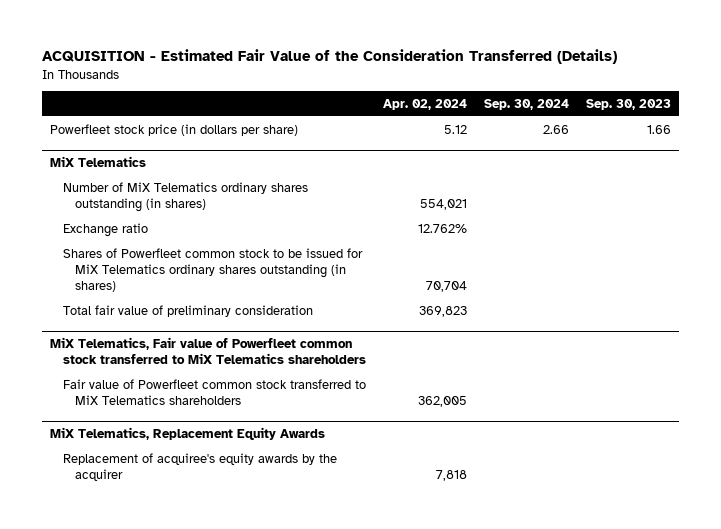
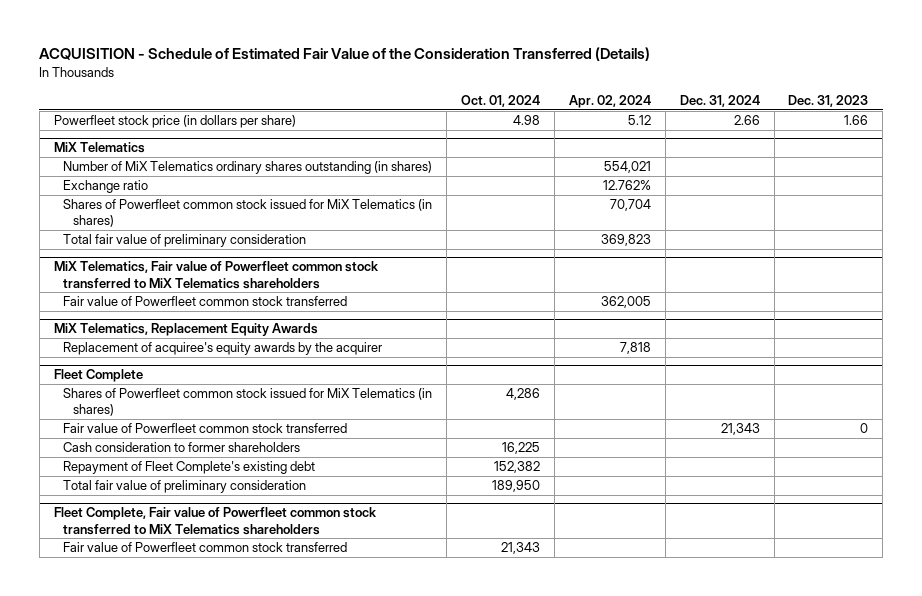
[41,49,617,65] ACQUISITION - Estimated Fair Value of the Consideration Transferred (Details) -> [39,47,651,62] ACQUISITION - Schedule of Estimated Fair Value of the Consideration Transferred (Details)
[483,98,569,110] Sep. 30, 2024 -> none
[585,98,671,110] Sep. 30, 2023 -> none
none -> [461,94,541,107] Oct. 01, 2024
none -> [679,94,760,107] Dec. 31, 2024
none -> [788,94,869,107] Dec. 31, 2023
[62,247,363,293] Shares of Powerfleet common stock to be issued for MiX Telematics ordinary shares outstanding (in shares) -> [63,199,433,228] Shares of Powerfleet common stock issued for MiX Telematics (in shares)
[62,378,366,405] Fair value of Powerfleet common stock transferred to MiX Telematics shareholders -> [63,296,348,307] Fair value of Powerfleet common stock transferred
none -> [53,369,143,383] Fleet Complete
none -> [63,388,433,417] Shares of Powerfleet common stock issued for MiX Telematics (in shares)
none -> [63,423,348,434] Fair value of Powerfleet common stock transferred
none -> [63,442,301,453] Cash consideration to former shareholders
none -> [63,461,316,475] Repayment of Fleet Complete's existing debt
none -> [63,480,307,494] Total fair value of preliminary consideration
none -> [53,507,377,535] Fleet Complete, Fair value of Powerfleet common stock transferred to MiX Telematics shareholders
none -> [63,542,348,553] Fair value of Powerfleet common stock transferred

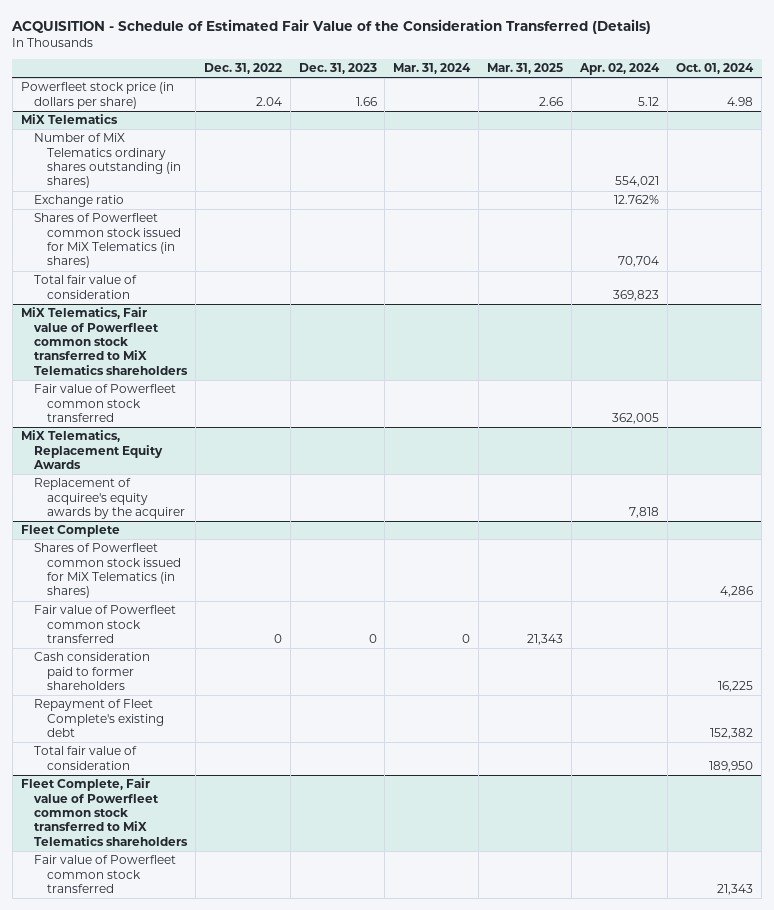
[679,94,760,107] Dec. 31, 2024 -> none
none -> [203,63,282,75] Dec. 31, 2022
none -> [393,63,472,75] Mar. 31, 2024
none -> [487,63,564,75] Mar. 31, 2025
[63,234,307,248] Total fair value of preliminary consideration -> [33,275,137,299] Total fair value of consideration
[63,442,301,453] Cash consideration to former shareholders -> [33,652,150,691] Cash consideration paid to former shareholders
[63,480,307,494] Total fair value of preliminary consideration -> [33,746,137,770] Total fair value of consideration

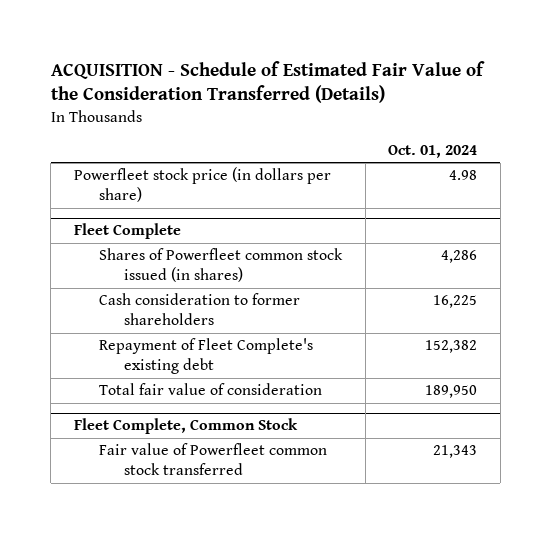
[203,63,282,75] Dec. 31, 2022 -> none
[298,63,377,75] Dec. 31, 2023 -> none
[393,63,472,75] Mar. 31, 2024 -> none
[487,63,564,75] Mar. 31, 2025 -> none
[579,63,661,76] Apr. 02, 2024 -> none
[20,114,118,125] MiX Telematics -> none
[33,133,181,189] Number of MiX Telematics ordinary shares outstanding (in shares) -> none
[33,195,124,208] Exchange ratio -> none
[33,213,181,269] Shares of Powerfleet common stock issued for MiX Telematics (in shares) -> none
[33,275,137,299] Total fair value of consideration -> none
[20,307,188,375] MiX Telematics, Fair value of Powerfleet common stock transferred to MiX Telematics shareholders -> none
[33,384,176,423] Fair value of Powerfleet common stock transferred -> none
[20,430,163,470] MiX Telematics, Replacement Equity Awards -> none
[33,478,185,520] Replacement of acquiree's equity awards by the acquirer -> none
[33,605,176,644] Fair value of Powerfleet common stock transferred -> none
[33,543,181,599] Shares of Powerfleet common stock issued for MiX Telematics (in shares) -> [99,248,344,283] Shares of Powerfleet common stock issued (in shares)
[33,652,150,691] Cash consideration paid to former shareholders -> [99,293,301,326] Cash consideration to former shareholders
[20,778,188,846] Fleet Complete, Fair value of Powerfleet common stock transferred to MiX Telematics shareholders -> [73,418,298,435] Fleet Complete, Common Stock

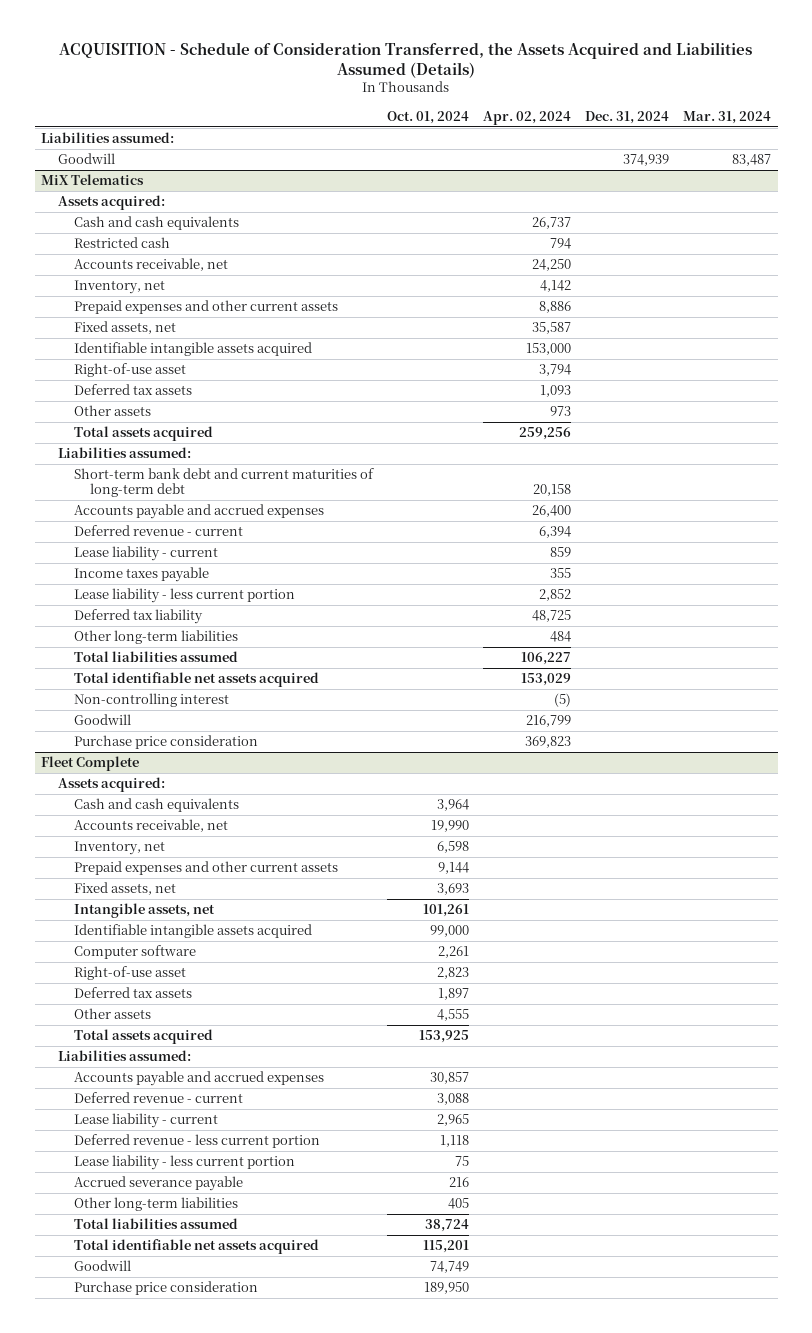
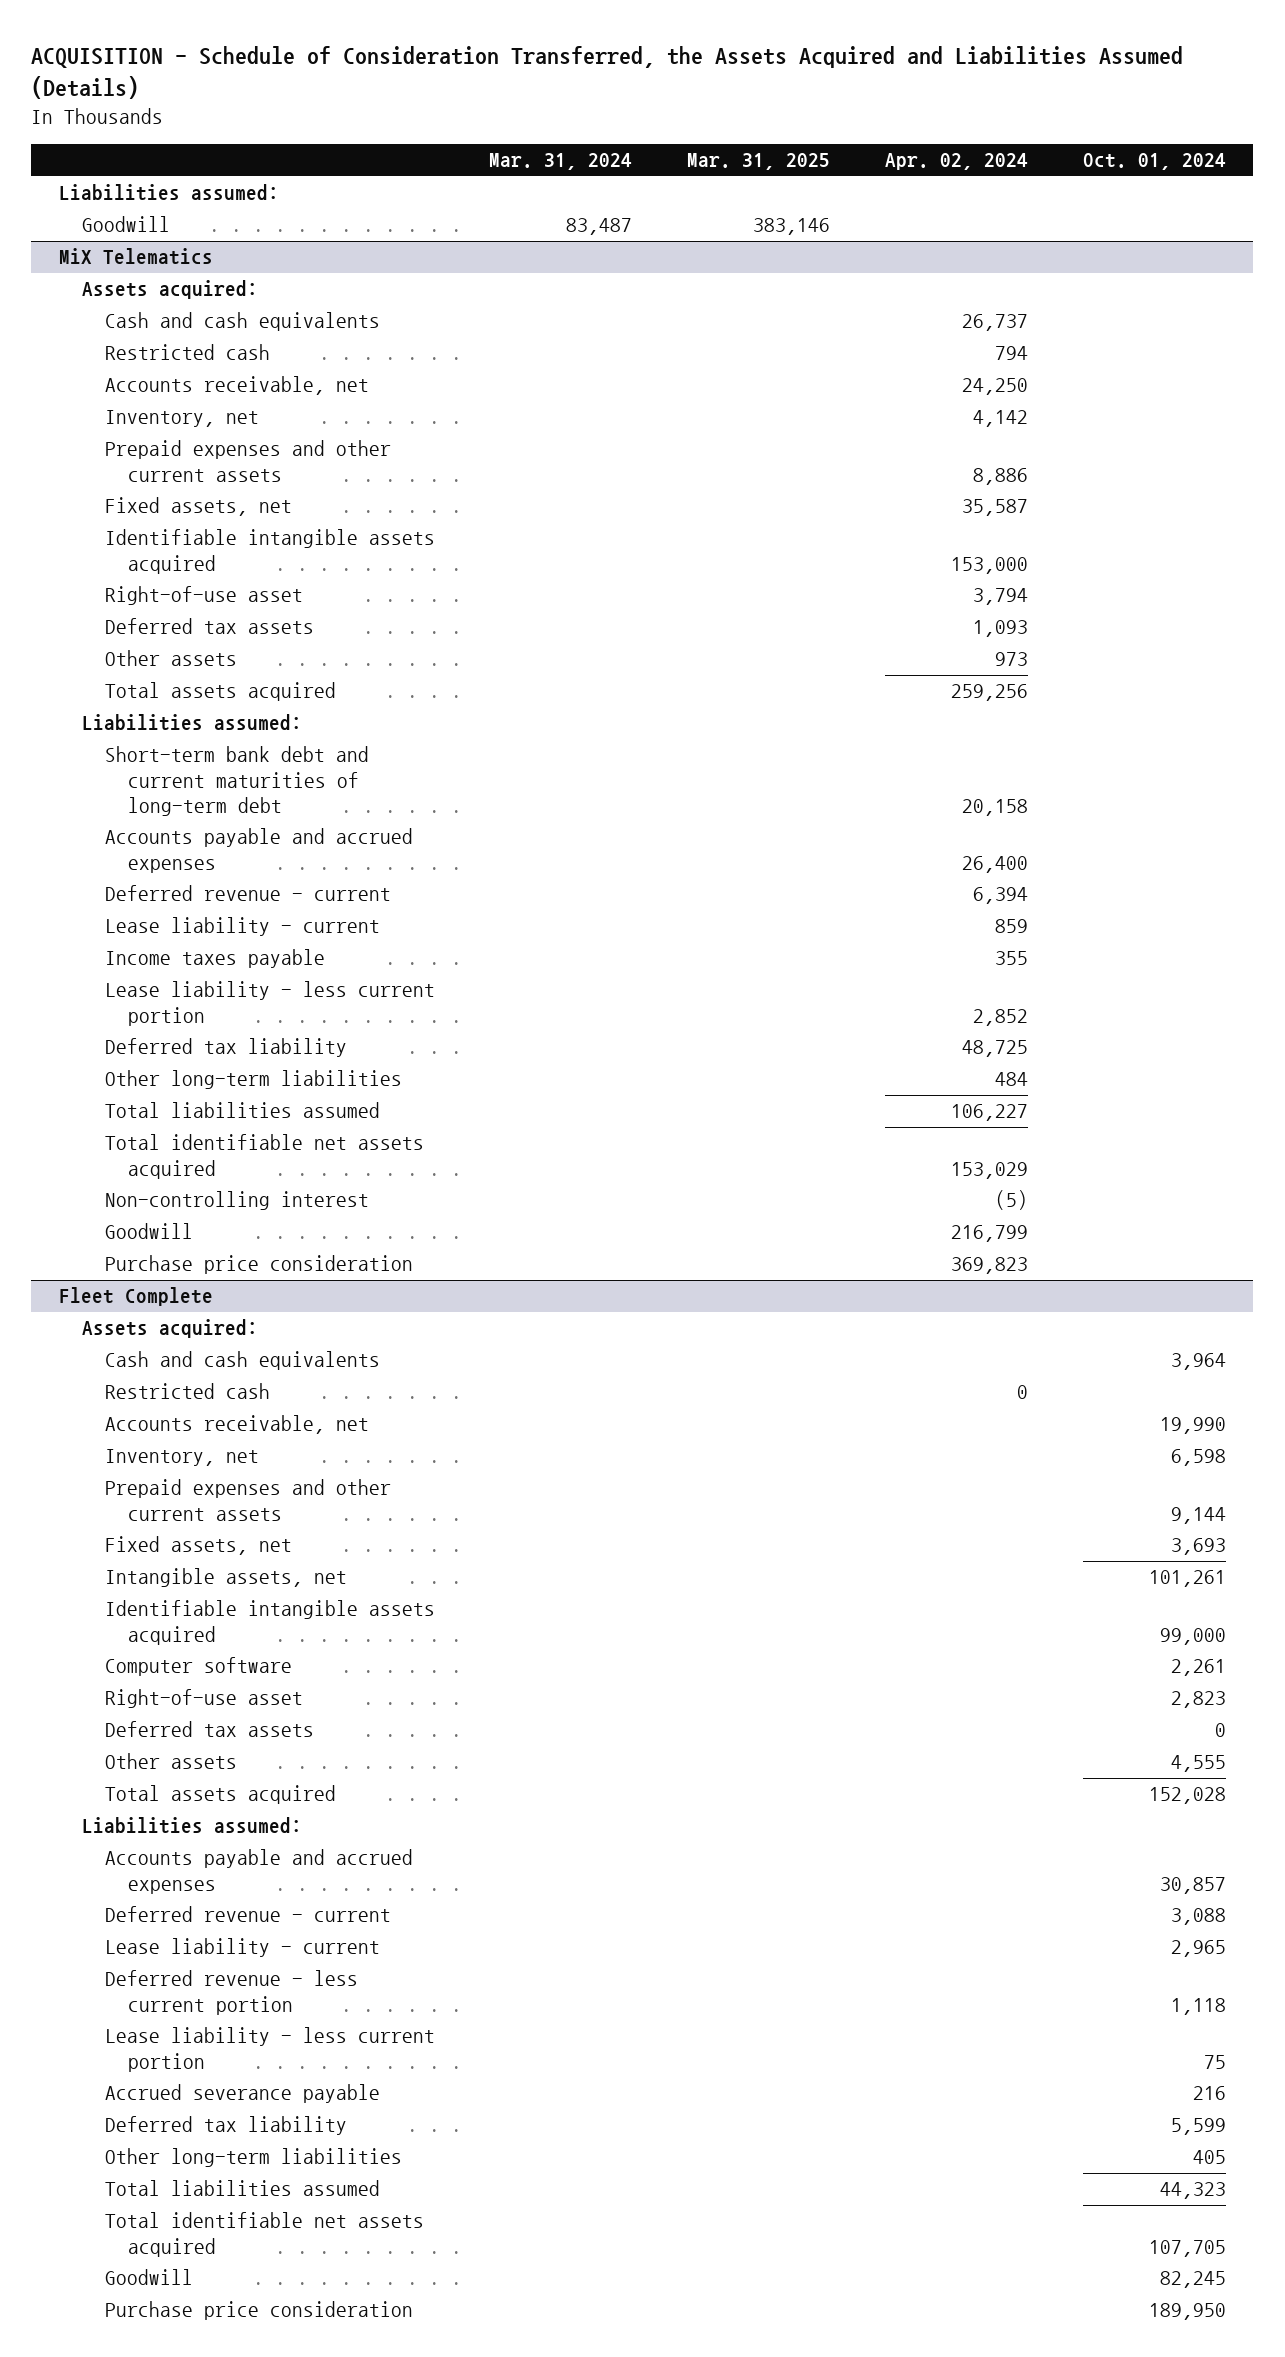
[584,110,669,124] Dec. 31, 2024 -> none
none -> [687,153,831,171] Mar. 31, 2025
none -> [104,1383,270,1400] Restricted cash
[438,988,470,1001] 1,897 -> [1214,1723,1226,1738] 0
[419,1030,470,1044] 153,925 -> [1148,1787,1226,1805] 152,028
none -> [104,2116,347,2136] Deferred tax liability
[425,1219,470,1233] 38,724 -> [1159,2182,1226,2200] 44,323
[423,1240,470,1254] 115,201 -> [1148,2239,1226,2257] 107,705
[430,1261,470,1274] 74,749 -> [1159,2271,1226,2289] 82,245

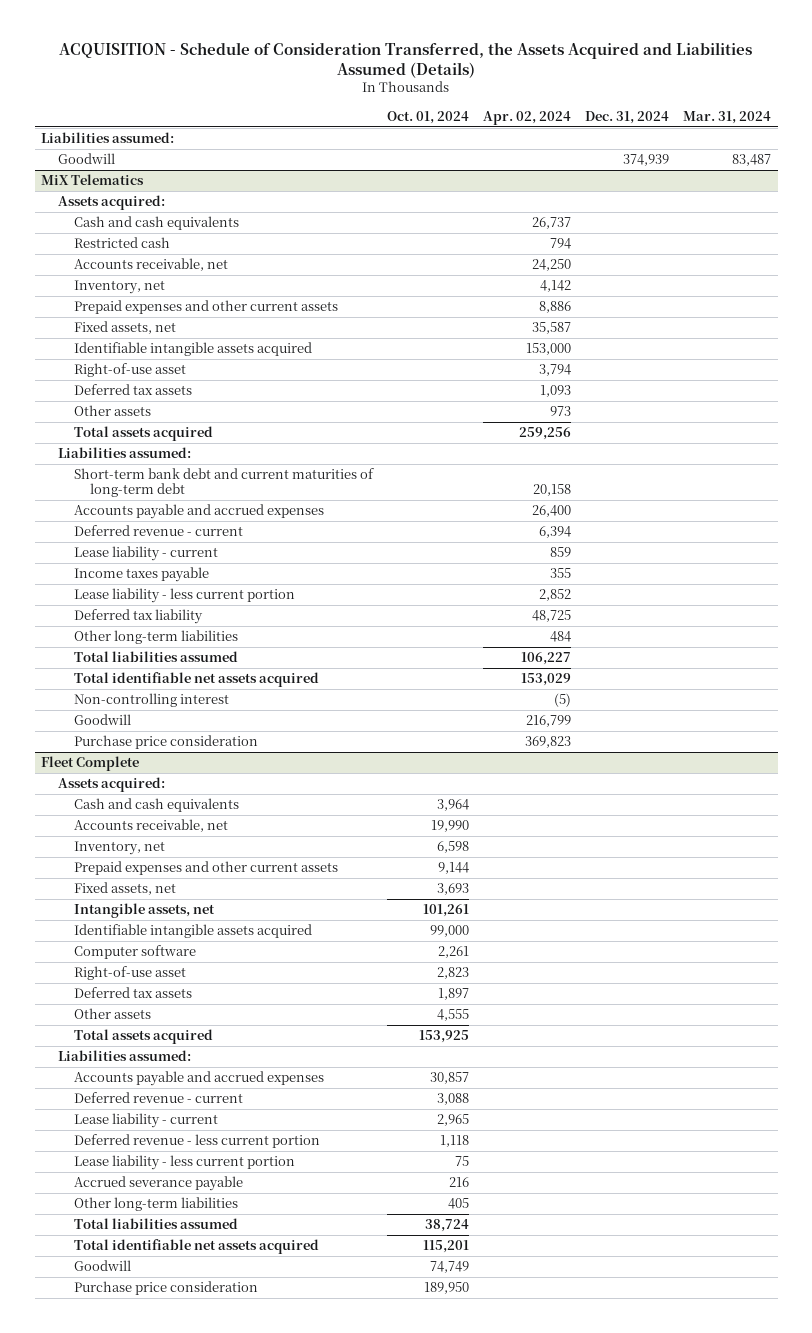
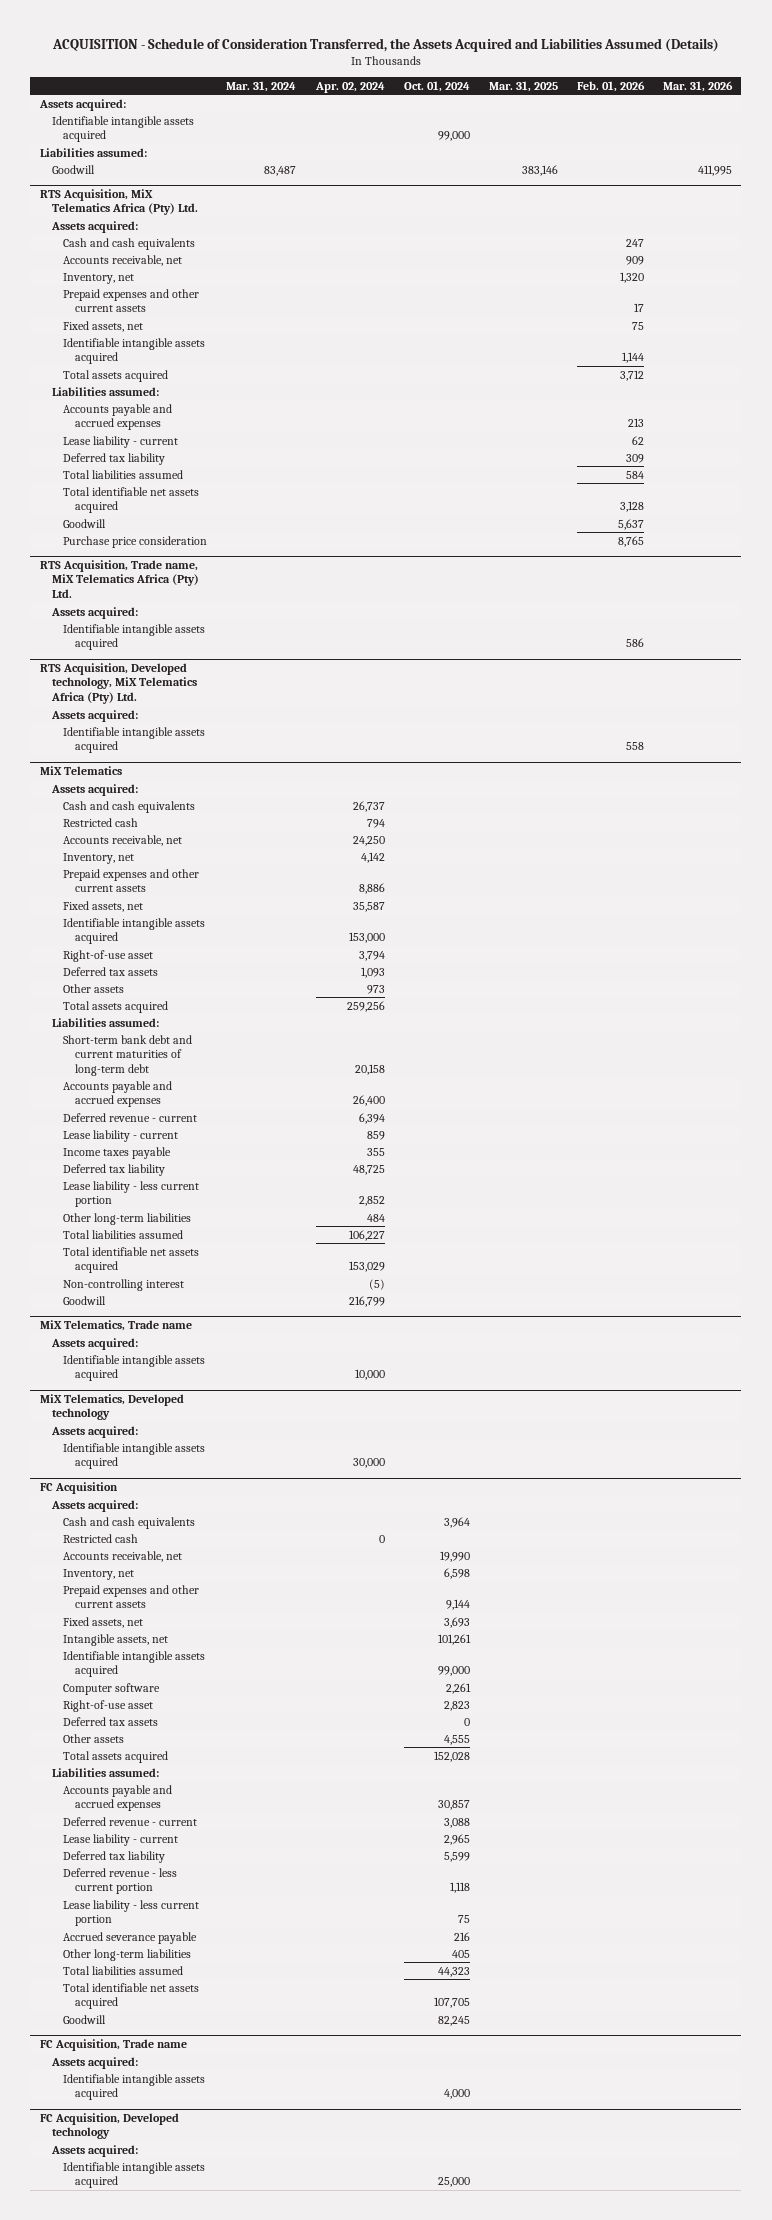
[584,110,669,124] Dec. 31, 2024 -> none
none -> [488,80,558,92] Mar. 31, 2025
none -> [576,80,645,92] Feb. 01, 2026
none -> [662,80,733,92] Mar. 31, 2026
none -> [38,98,126,111] Assets acquired:
none -> [51,115,194,143] Identifiable intangible assets acquired
none -> [39,189,198,216] RTS Acquisition, MiX Telematics Africa (Pty) Ltd.
none -> [50,220,138,233] Assets acquired:
none -> [63,237,196,250] Cash and cash equivalents
none -> [63,254,183,266] Accounts receivable, net
none -> [63,272,135,284] Inventory, net
none -> [63,288,200,313] Prepaid expenses and other current assets
none -> [63,320,144,332] Fixed assets, net
none -> [63,337,206,365] Identifiable intangible assets acquired
none -> [63,369,169,382] Total assets acquired
none -> [51,386,159,396] Liabilities assumed:
none -> [63,403,173,431] Accounts payable and accrued expenses
none -> [63,435,179,448] Lease liability - current
none -> [63,452,166,465] Deferred tax liability
none -> [63,469,184,479] Total liabilities assumed
none -> [63,486,200,514] Total identifiable net assets acquired
none -> [63,518,107,528] Goodwill
none -> [63,535,208,548] Purchase price consideration
none -> [39,560,199,598] RTS Acquisition, Trade name, MiX Telematics Africa (Pty) Ltd.
none -> [50,606,138,619] Assets acquired:
none -> [63,623,206,651] Identifiable intangible assets acquired
none -> [39,663,197,704] RTS Acquisition, Developed technology, MiX Telematics Africa (Pty) Ltd.
none -> [50,709,138,722] Assets acquired:
none -> [63,726,206,754] Identifiable intangible assets acquired
[74,588,296,604] Lease liability - less current portion -> [63,1180,200,1208] Lease liability - less current portion
[74,735,259,750] Purchase price consideration -> none
none -> [39,1320,192,1332] MiX Telematics, Trade name
none -> [50,1337,138,1350] Assets acquired:
none -> [63,1354,206,1382] Identifiable intangible assets acquired
none -> [39,1394,184,1421] MiX Telematics, Developed technology
none -> [50,1425,138,1438] Assets acquired:
none -> [63,1442,206,1470] Identifiable intangible assets acquired
[41,756,140,772] Fleet Complete -> [39,1482,118,1495] FC Acquisition
none -> [63,1533,139,1543] Restricted cash
[438,988,470,1001] 1,897 -> [463,1717,470,1726] 0
[419,1030,470,1044] 153,925 -> [433,1750,470,1762] 152,028
none -> [63,1850,166,1863] Deferred tax liability
[74,1281,259,1296] Purchase price consideration -> none
[425,1219,470,1233] 38,724 -> [437,1966,470,1977] 44,323
[423,1240,470,1254] 115,201 -> [433,1997,470,2009] 107,705
[430,1261,470,1274] 74,749 -> [437,2015,470,2026] 82,245
none -> [39,2039,187,2052] FC Acquisition, Trade name
none -> [50,2056,138,2069] Assets acquired:
none -> [63,2073,206,2101] Identifiable intangible assets acquired
none -> [39,2113,179,2140] FC Acquisition, Developed technology
none -> [50,2144,138,2157] Assets acquired:
none -> [63,2161,206,2189] Identifiable intangible assets acquired

